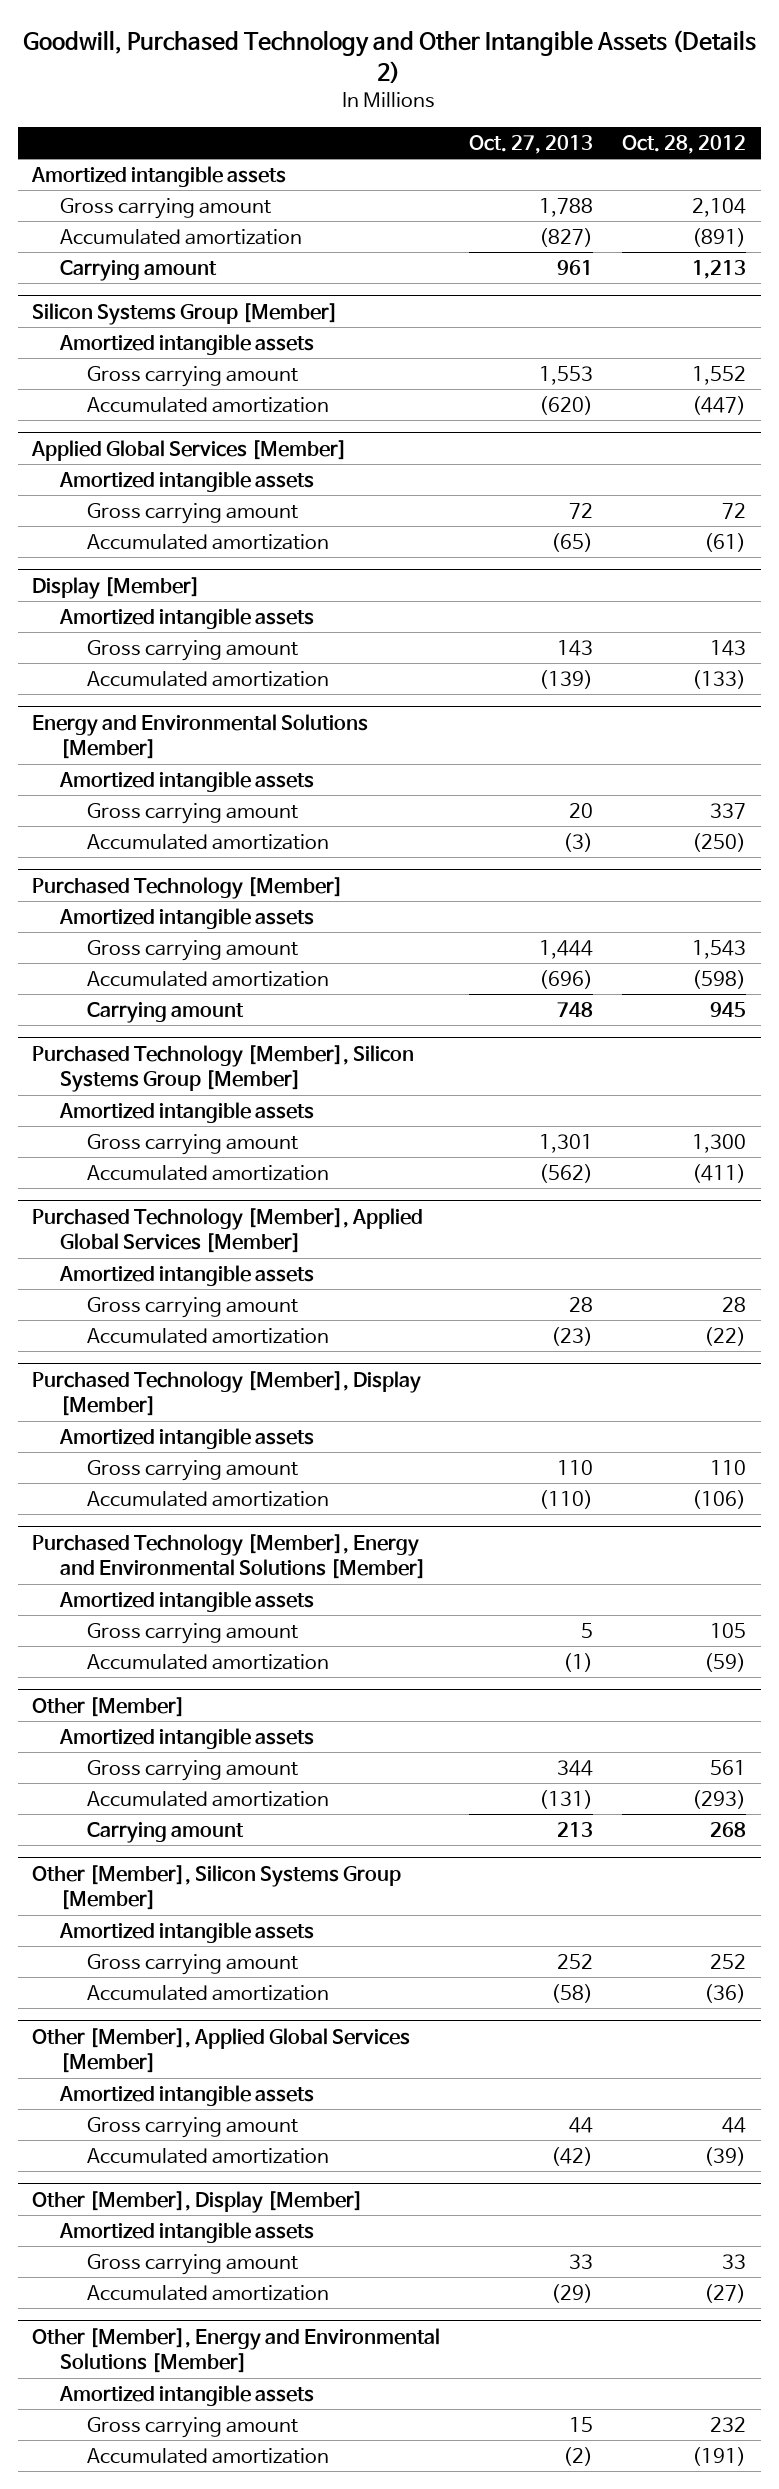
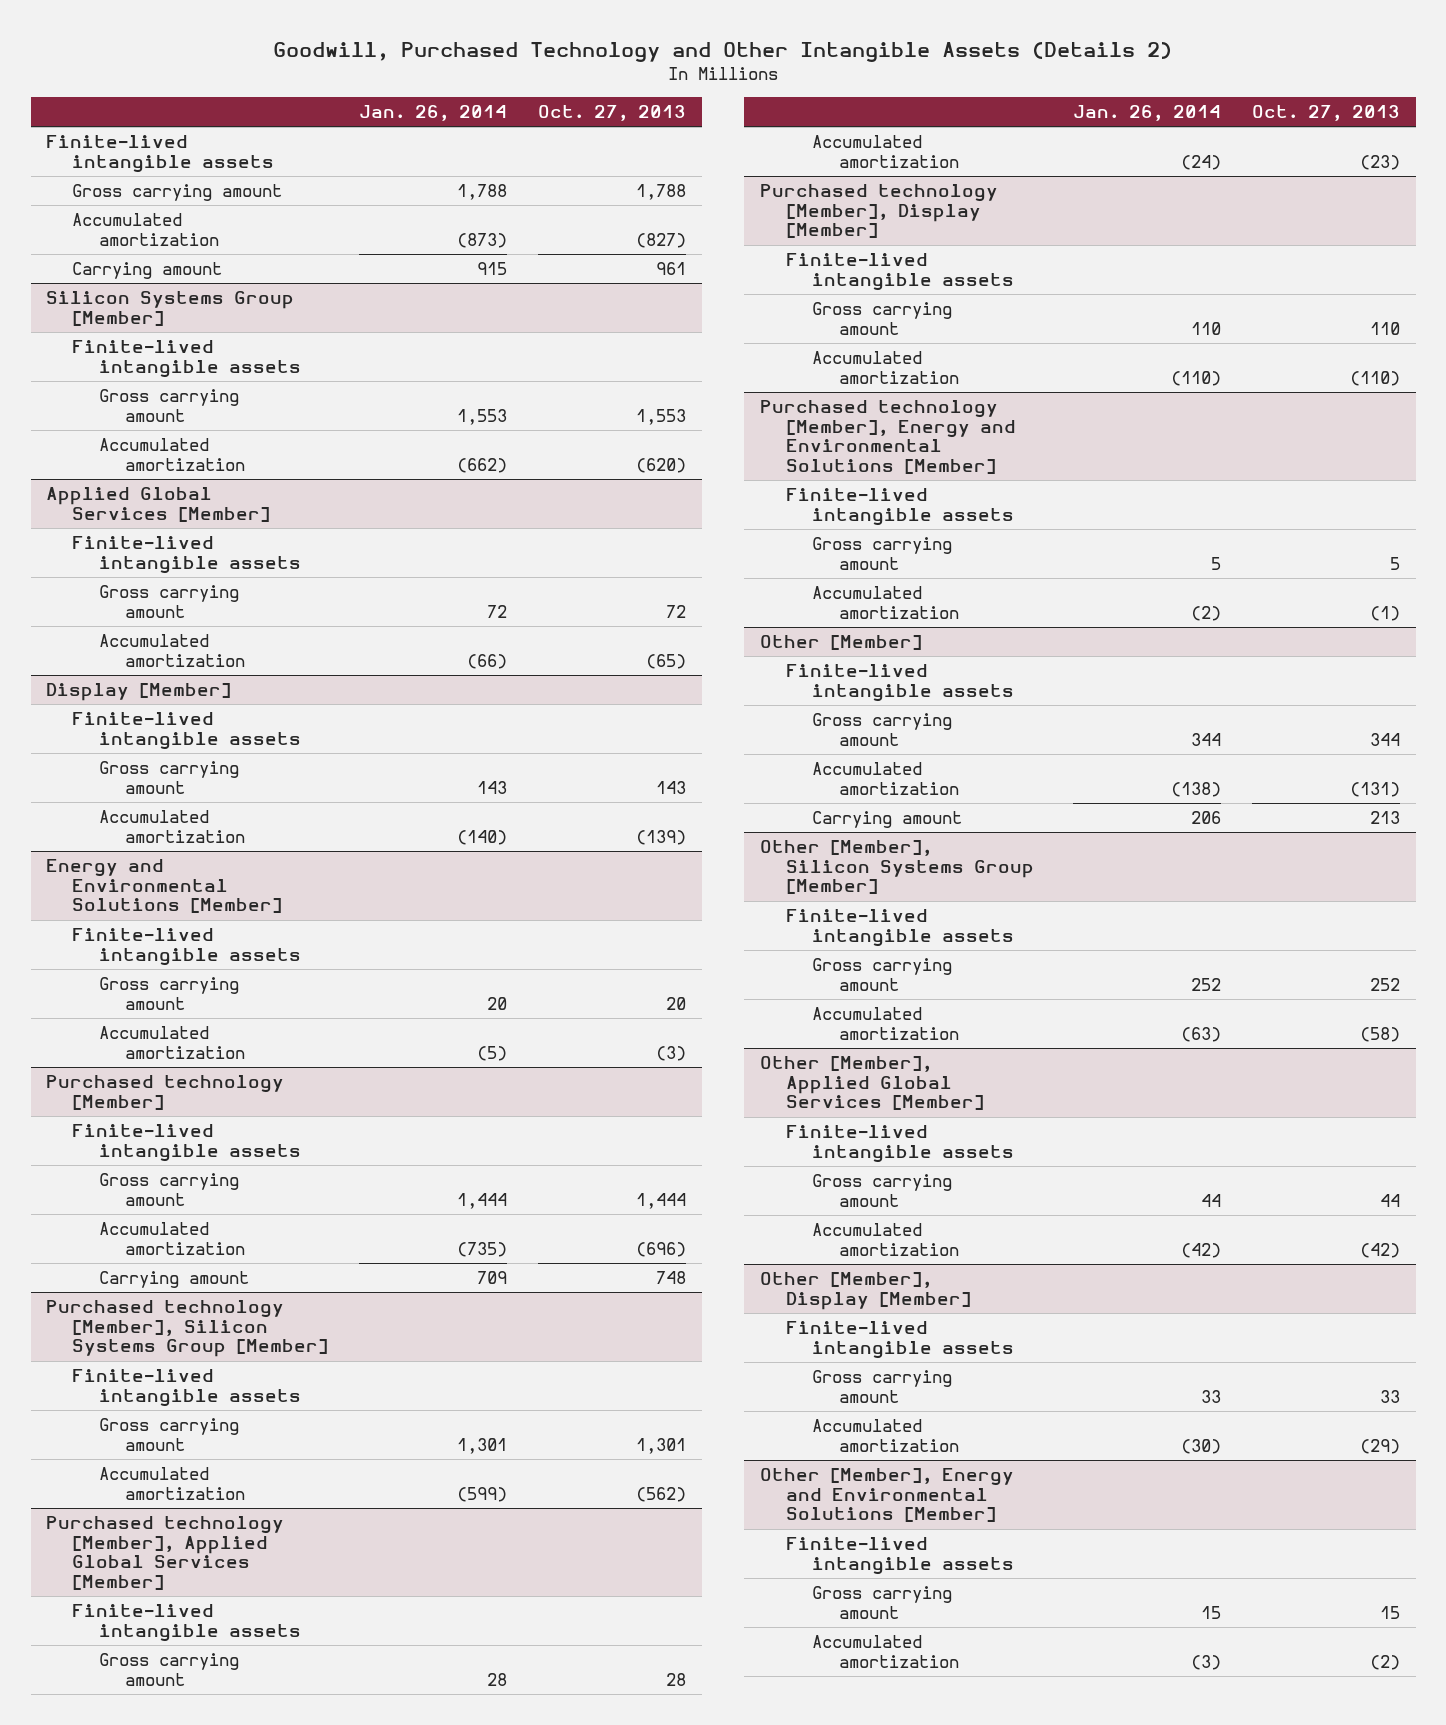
[622,134,747,154] Oct. 28, 2012 -> none
none -> [359,105,508,122] Jan. 26, 2014
[31,165,287,187] Amortized intangible assets -> [46,134,275,173] Finite-lived intangible assets
[58,333,314,355] Amortized intangible assets -> [72,339,301,378] Finite-lived intangible assets
[58,470,314,492] Amortized intangible assets -> [72,535,301,574] Finite-lived intangible assets
[58,607,314,629] Amortized intangible assets -> [72,711,301,750] Finite-lived intangible assets
[58,770,314,792] Amortized intangible assets -> [72,927,301,966] Finite-lived intangible assets
[32,876,344,899] Purchased Technology [Member] -> [46,1074,285,1110] Purchased technology [Member]
[58,907,314,929] Amortized intangible assets -> [72,1123,301,1162] Finite-lived intangible assets
[32,1044,415,1093] Purchased Technology [Member], Silicon Systems Group [Member] -> [46,1299,329,1358] Purchased technology [Member], Silicon Systems Group [Member]
[58,1101,314,1123] Amortized intangible assets -> [72,1368,301,1407] Finite-lived intangible assets
[32,1207,424,1254] Purchased Technology [Member], Applied Global Services [Member] -> [46,1515,285,1591] Purchased technology [Member], Applied Global Services [Member]
[58,1264,314,1286] Amortized intangible assets -> [72,1603,301,1642] Finite-lived intangible assets
[32,1370,422,1417] Purchased Technology [Member], Display [Member] -> [759,183,998,239] Purchased technology [Member], Display [Member]
[58,1427,314,1449] Amortized intangible assets -> [786,252,1015,291] Finite-lived intangible assets
[32,1533,426,1580] Purchased Technology [Member], Energy and Environmental Solutions [Member] -> [759,399,1017,475] Purchased technology [Member], Energy and Environmental Solutions [Member]
[58,1590,314,1612] Amortized intangible assets -> [786,487,1015,526] Finite-lived intangible assets
[58,1727,314,1749] Amortized intangible assets -> [786,663,1015,702] Finite-lived intangible assets
[58,1921,314,1943] Amortized intangible assets -> [786,908,1015,947] Finite-lived intangible assets
[58,2084,314,2106] Amortized intangible assets -> [786,1124,1015,1163] Finite-lived intangible assets
[58,2221,314,2243] Amortized intangible assets -> [786,1320,1015,1359] Finite-lived intangible assets
[58,2384,314,2406] Amortized intangible assets -> [786,1536,1015,1575] Finite-lived intangible assets

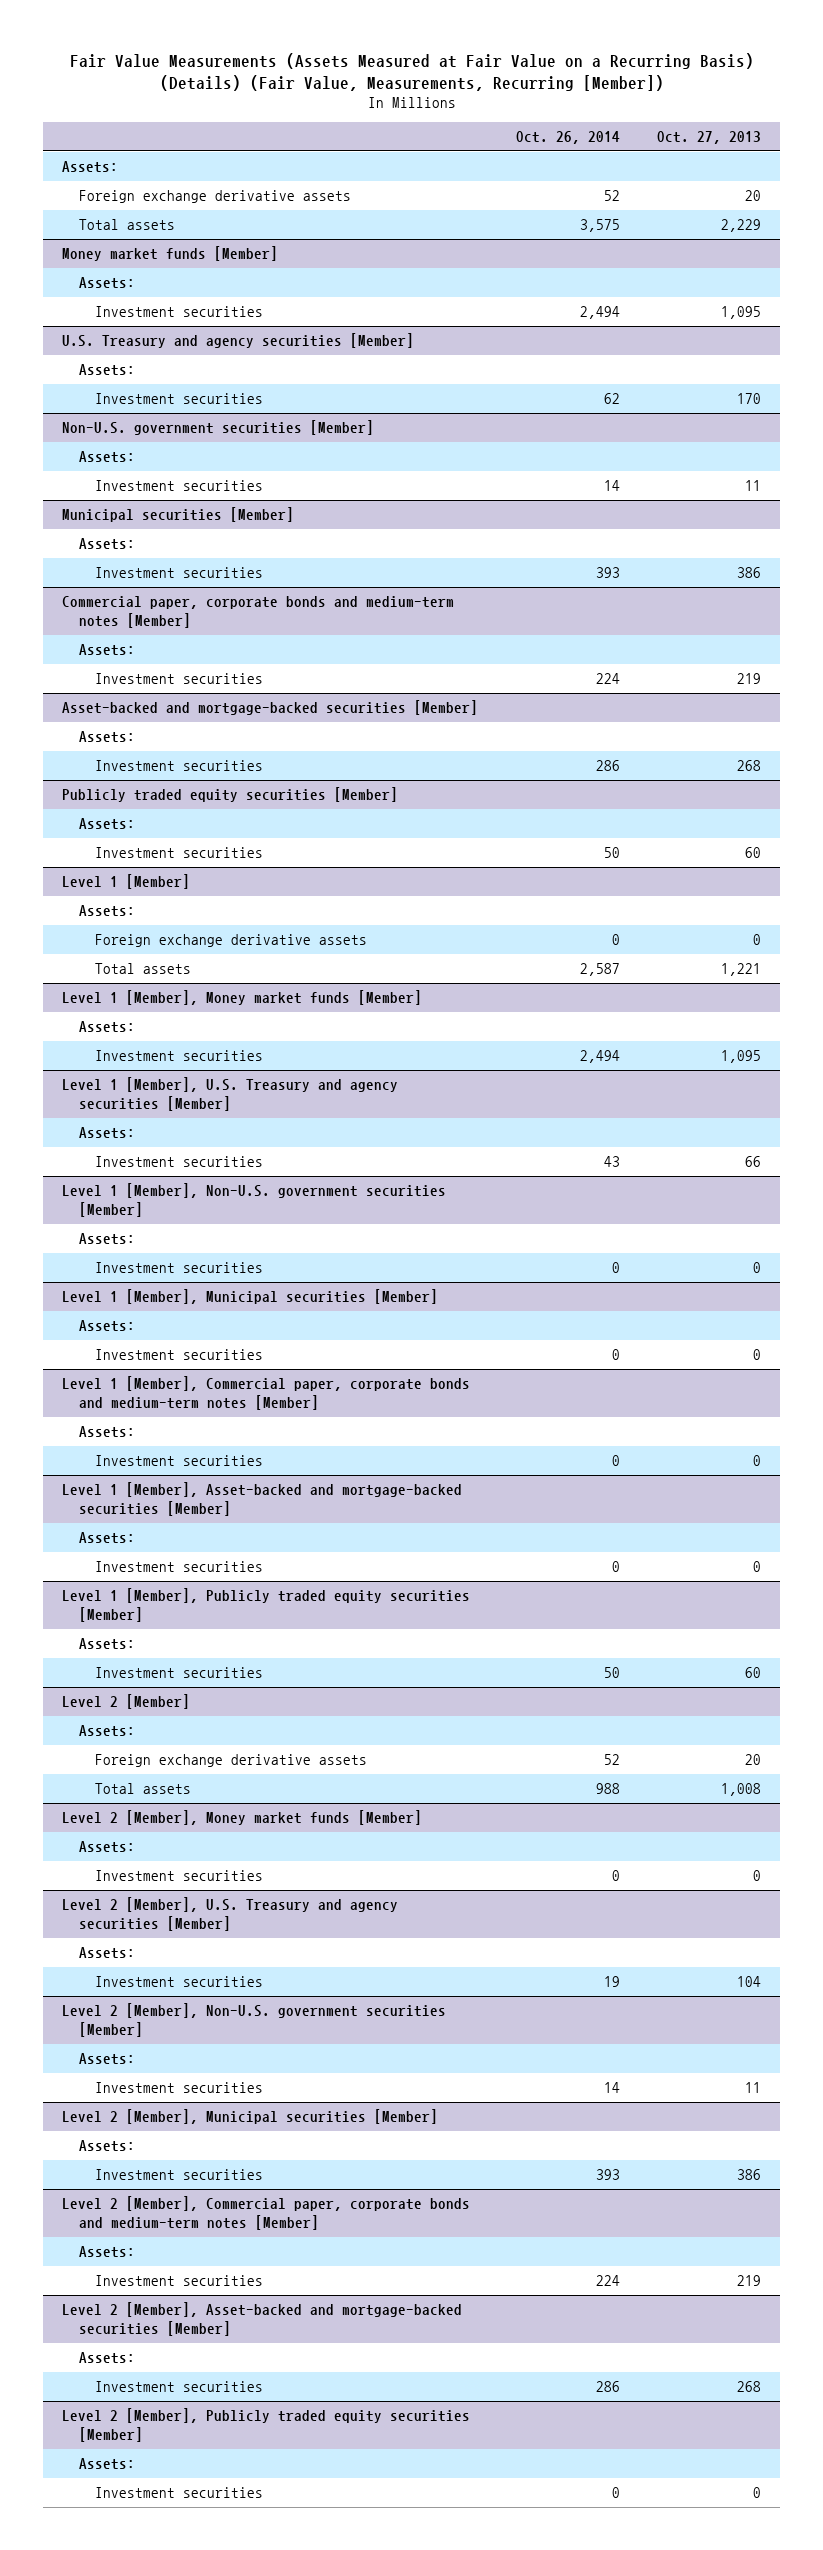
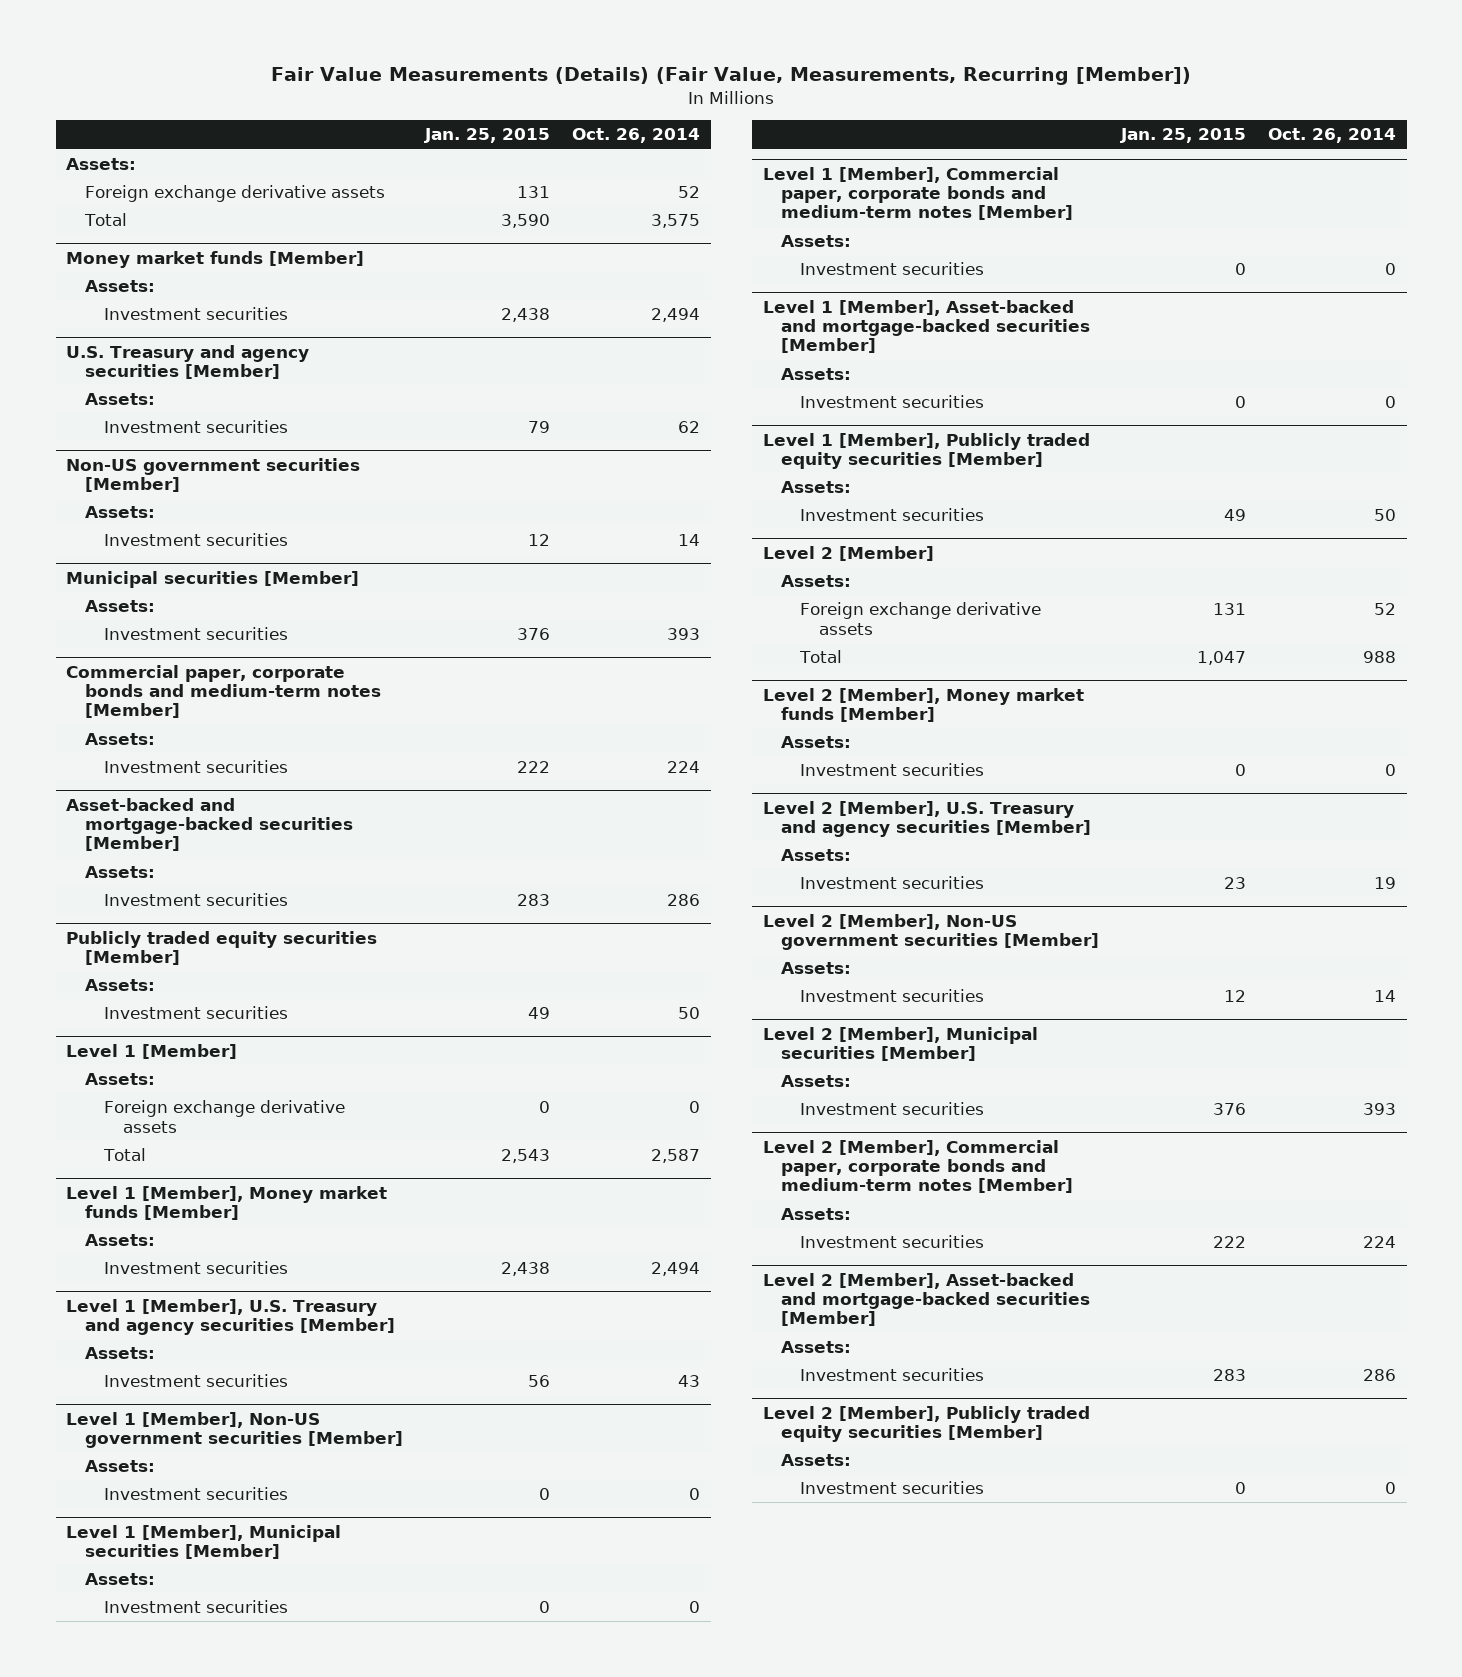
[69,52,754,92] Fair Value Measurements (Assets Measured at Fair Value on a Recurring Basis) (Details) (Fair Value, Measurements, Recurring [Member]) -> [271,67,1192,86] Fair Value Measurements (Details) (Fair Value, Measurements, Recurring [Member])
[657,130,762,144] Oct. 27, 2013 -> none
none -> [423,128,550,144] Jan. 25, 2015
[78,219,175,231] Total assets -> [84,213,128,227] Total
[62,420,375,436] Non-U.S. government securities [Member] -> [66,457,361,493] Non-US government securities [Member]
[94,963,191,975] Total assets -> [103,1148,147,1162] Total
[62,1183,447,1217] Level 1 [Member], Non-U.S. government securities [Member] -> [66,1411,404,1449] Level 1 [Member], Non-US government securities [Member]
[94,1783,191,1795] Total assets -> [799,650,843,664] Total
[62,2003,447,2037] Level 2 [Member], Non-U.S. government securities [Member] -> [762,913,1100,951] Level 2 [Member], Non-US government securities [Member]

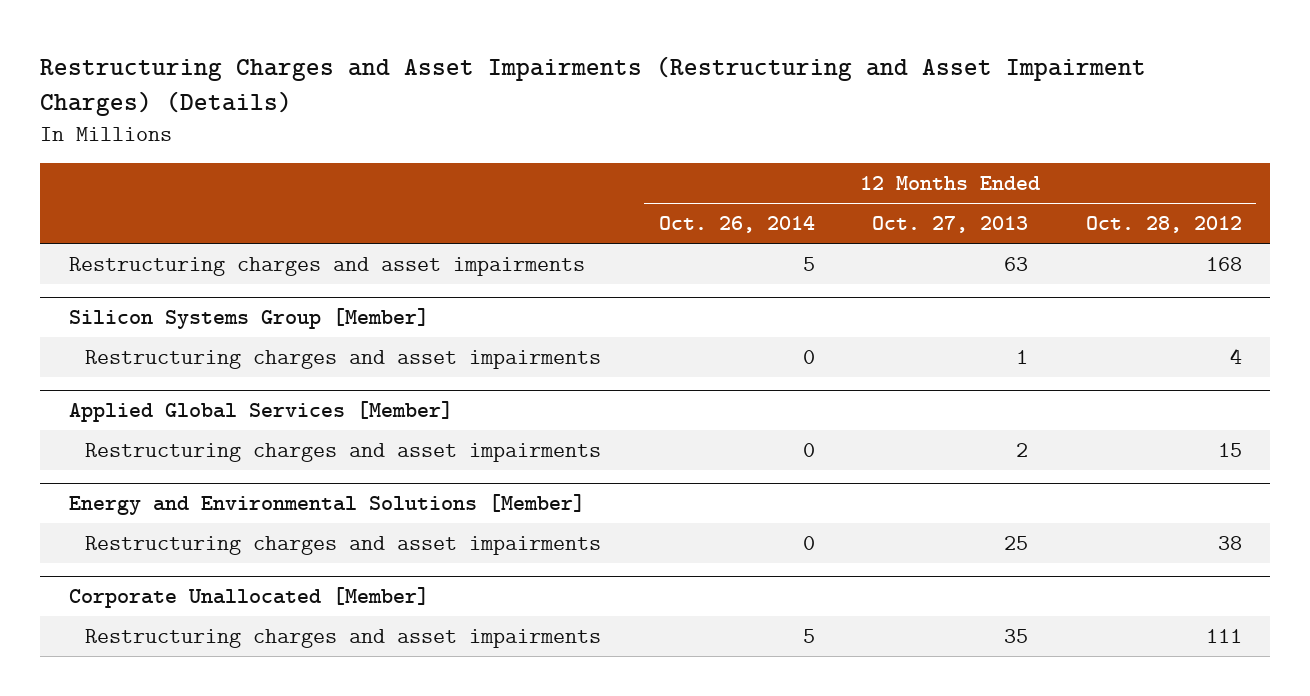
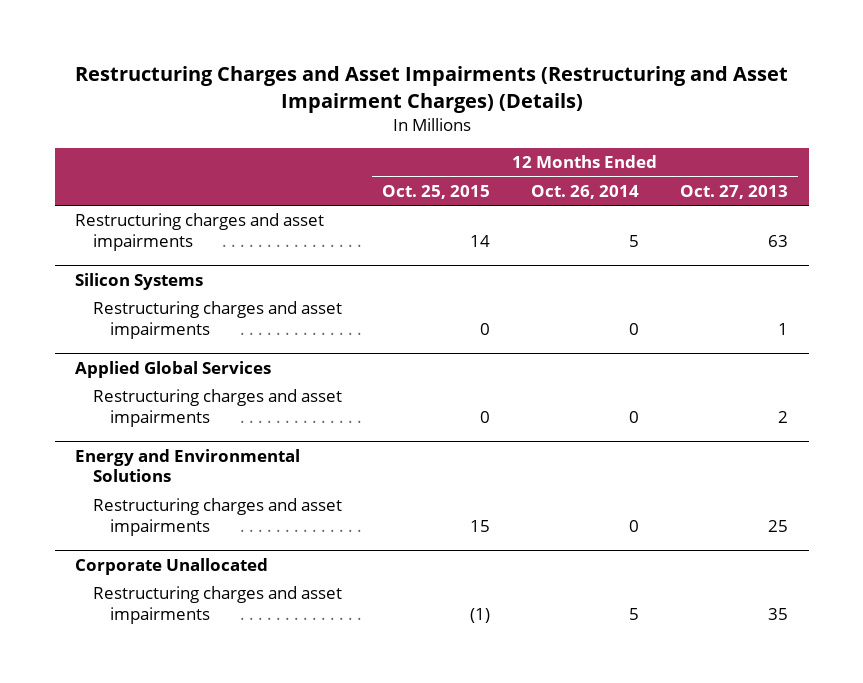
[1085,216,1242,234] Oct. 28, 2012 -> none
none -> [382,185,491,200] Oct. 25, 2015
[68,308,429,330] Silicon Systems Group [Member] -> [75,272,204,290] Silicon Systems
[68,401,453,423] Applied Global Services [Member] -> [75,360,272,378] Applied Global Services
[68,494,585,516] Energy and Environmental Solutions [Member] -> [75,448,301,483] Energy and Environmental Solutions
[68,587,429,609] Corporate Unallocated [Member] -> [75,557,269,575] Corporate Unallocated

